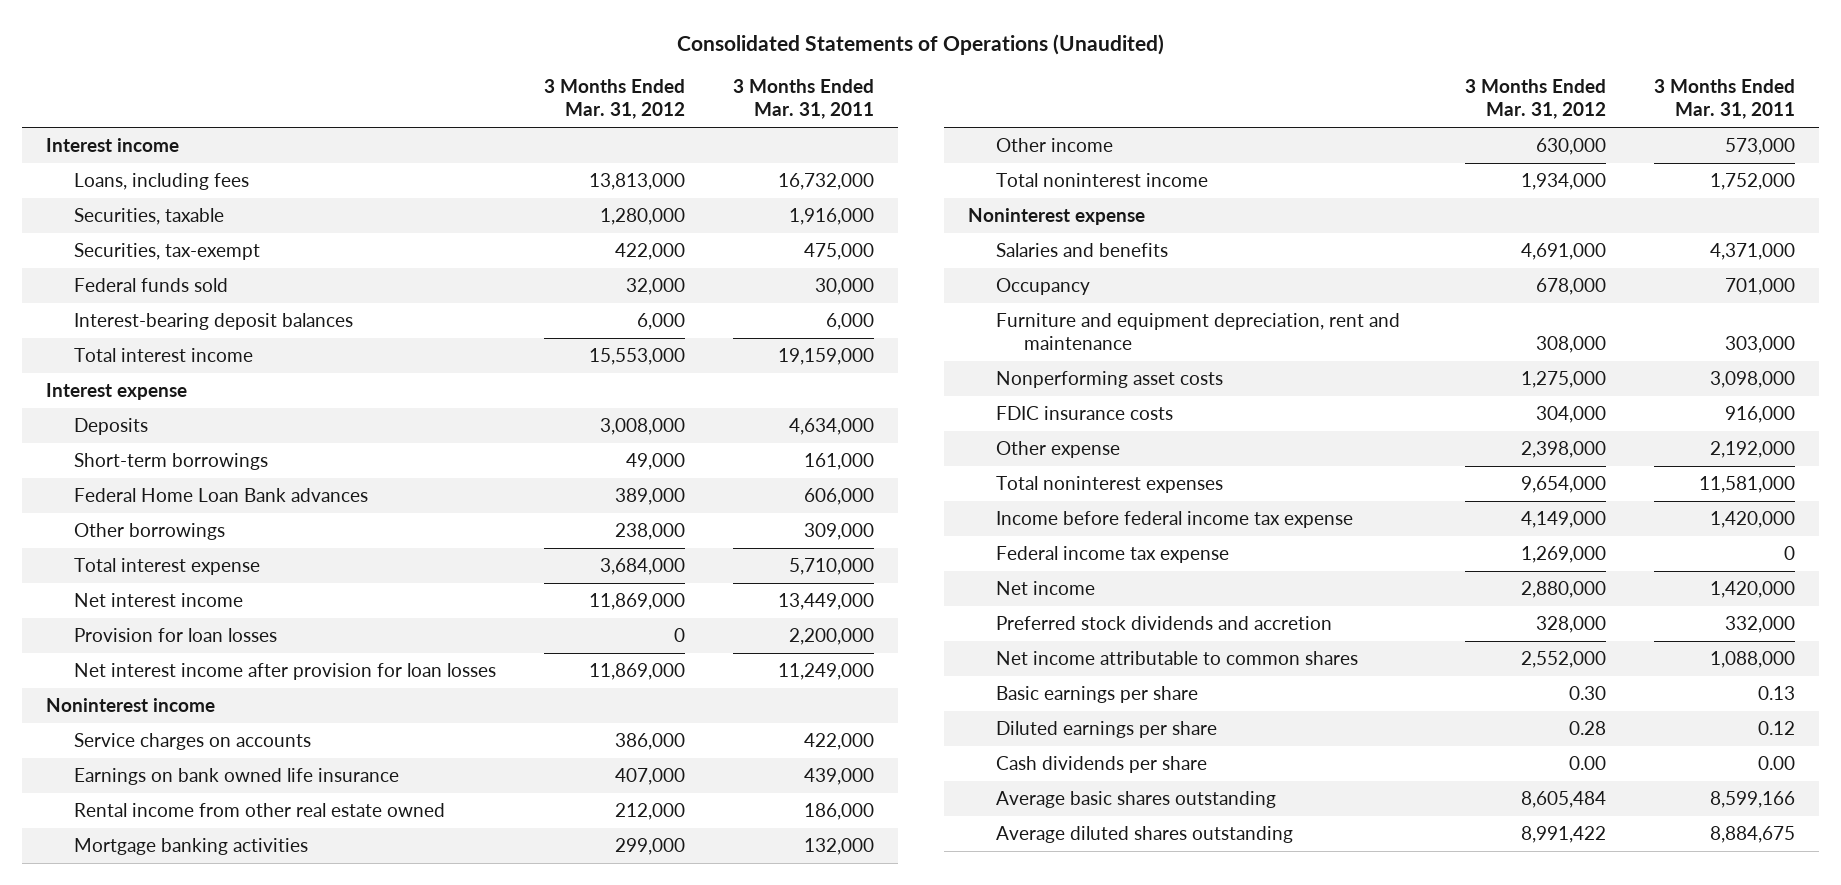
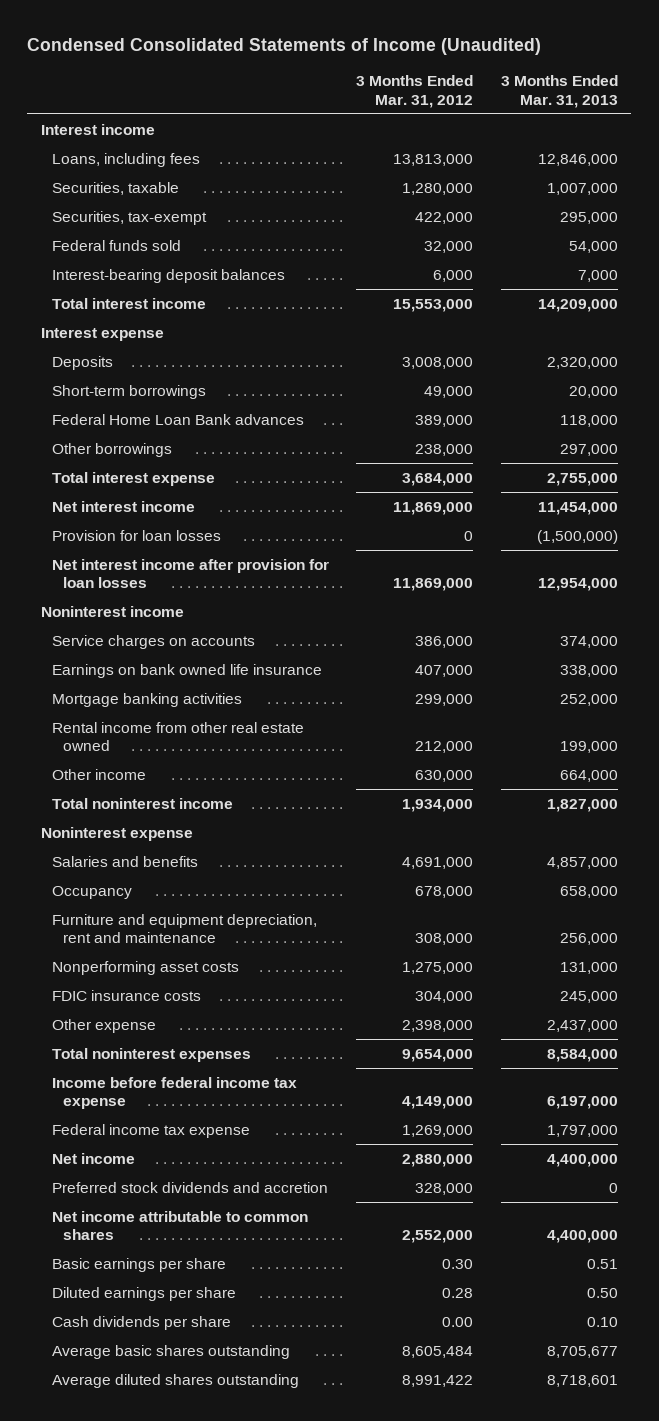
[676,33,1164,55] Consolidated Statements of Operations (Unaudited) -> [27,38,542,56] Condensed Consolidated Statements of Income (Unaudited)
[732,79,874,120] 3 Months Ended Mar. 31, 2011 -> none
none -> [500,75,618,108] 3 Months Ended Mar. 31, 2013
[74,803,446,818] Rental income from other real estate owned -> [52,721,305,752] Rental income from other real estate owned

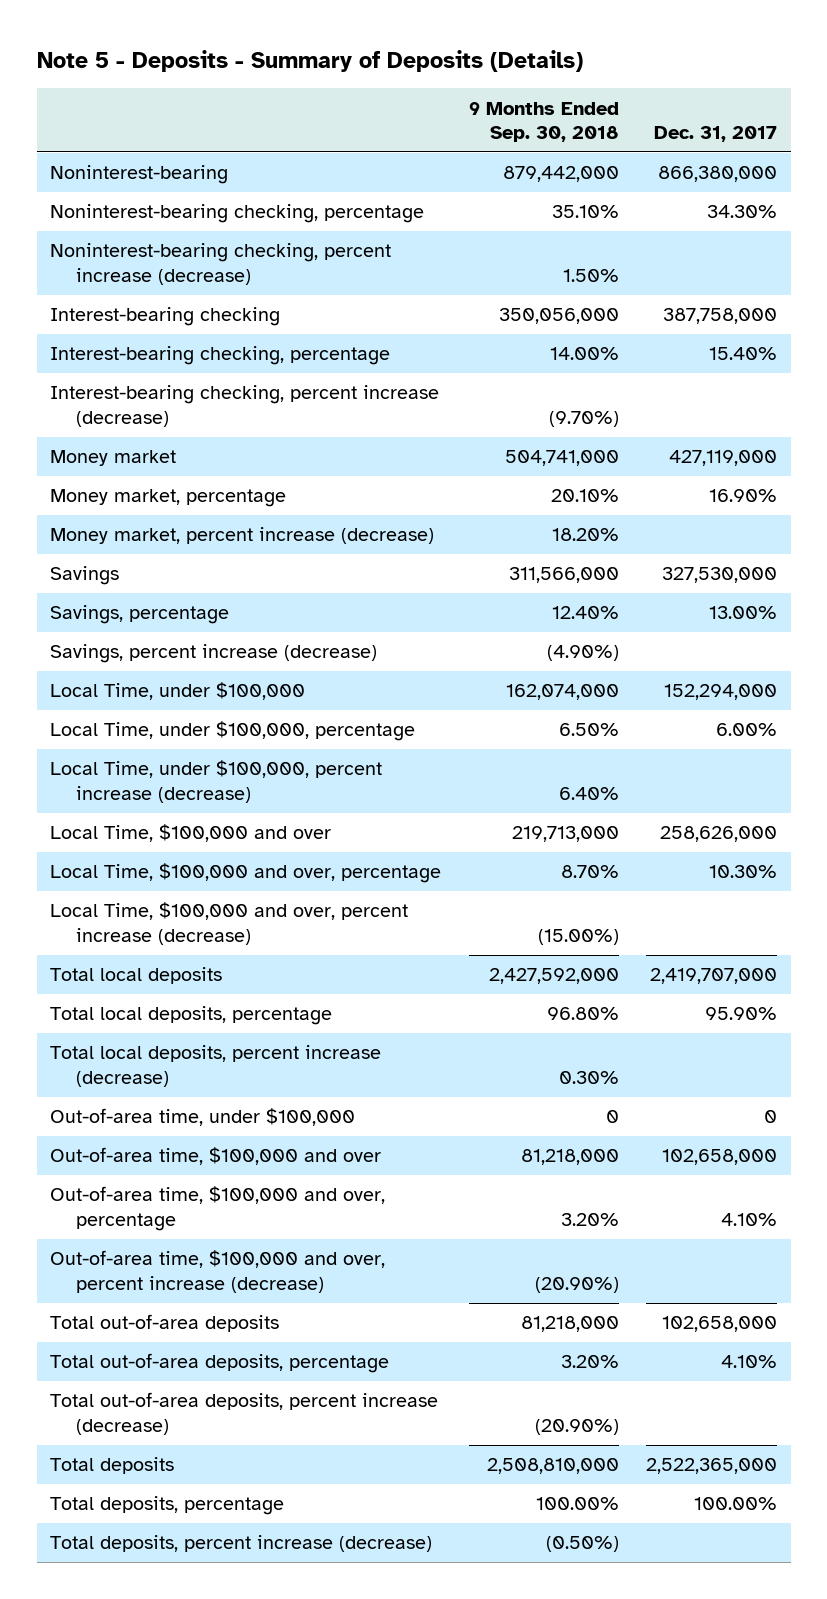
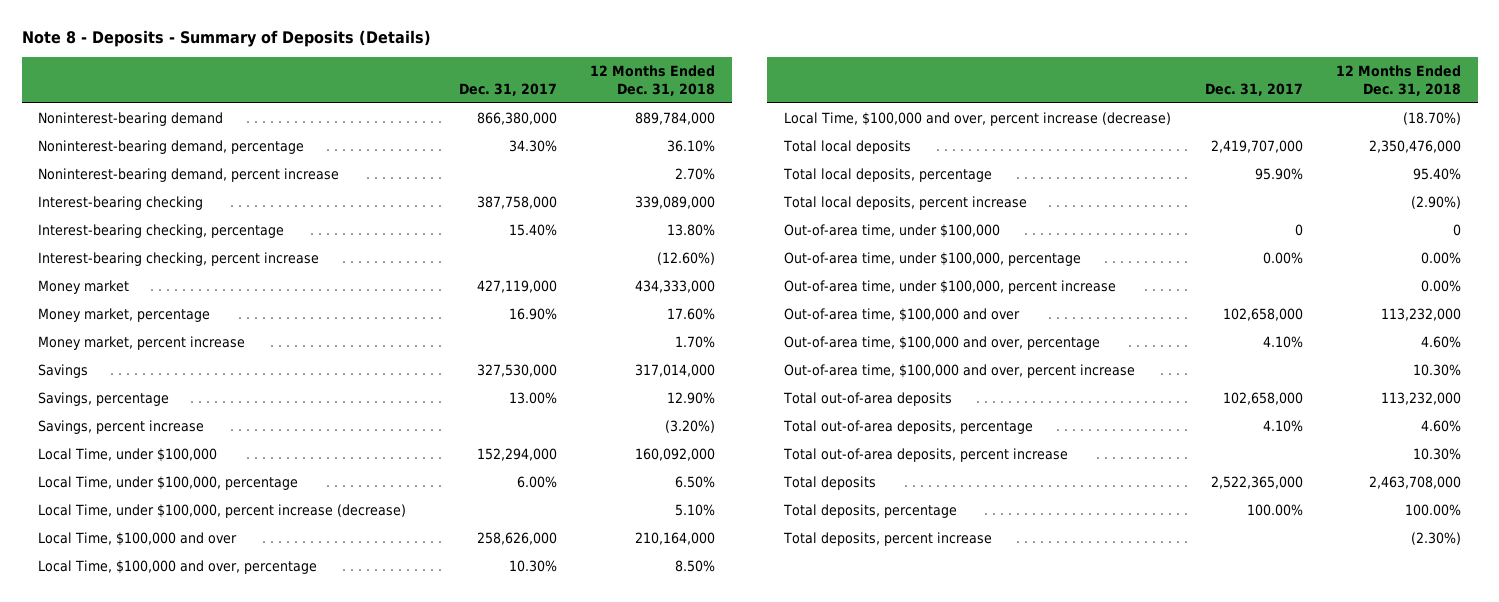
[36,49,583,72] Note 5 - Deposits - Summary of Deposits (Details) -> [21,30,431,48] Note 8 - Deposits - Summary of Deposits (Details)
[468,101,619,143] 9 Months Ended Sep. 30, 2018 -> none
none -> [590,65,716,97] 12 Months Ended Dec. 31, 2018
[50,165,229,185] Noninterest-bearing -> [38,112,224,127] Noninterest-bearing demand
[50,204,425,224] Noninterest-bearing checking, percentage -> [38,140,305,155] Noninterest-bearing demand, percentage
[50,243,392,285] Noninterest-bearing checking, percent increase (decrease) -> [38,168,340,183] Noninterest-bearing demand, percent increase
[50,385,440,427] Interest-bearing checking, percent increase (decrease) -> [38,252,320,267] Interest-bearing checking, percent increase
[50,527,435,545] Money market, percent increase (decrease) -> [38,336,246,351] Money market, percent increase
[50,644,378,664] Savings, percent increase (decrease) -> [38,420,205,435] Savings, percent increase
[50,1045,382,1087] Total local deposits, percent increase (decrease) -> [782,196,1027,211] Total local deposits, percent increase
none -> [783,252,1081,267] Out-of-area time, under $100,000, percentage
none -> [783,280,1116,295] Out-of-area time, under $100,000, percent increase
[50,1250,386,1293] Out-of-area time, $100,000 and over, percent increase (decrease) -> [783,364,1135,379] Out-of-area time, $100,000 and over, percent increase
[50,1392,439,1435] Total out-of-area deposits, percent increase (decrease) -> [782,448,1068,463] Total out-of-area deposits, percent increase
[50,1535,433,1553] Total deposits, percent increase (decrease) -> [782,532,992,547] Total deposits, percent increase

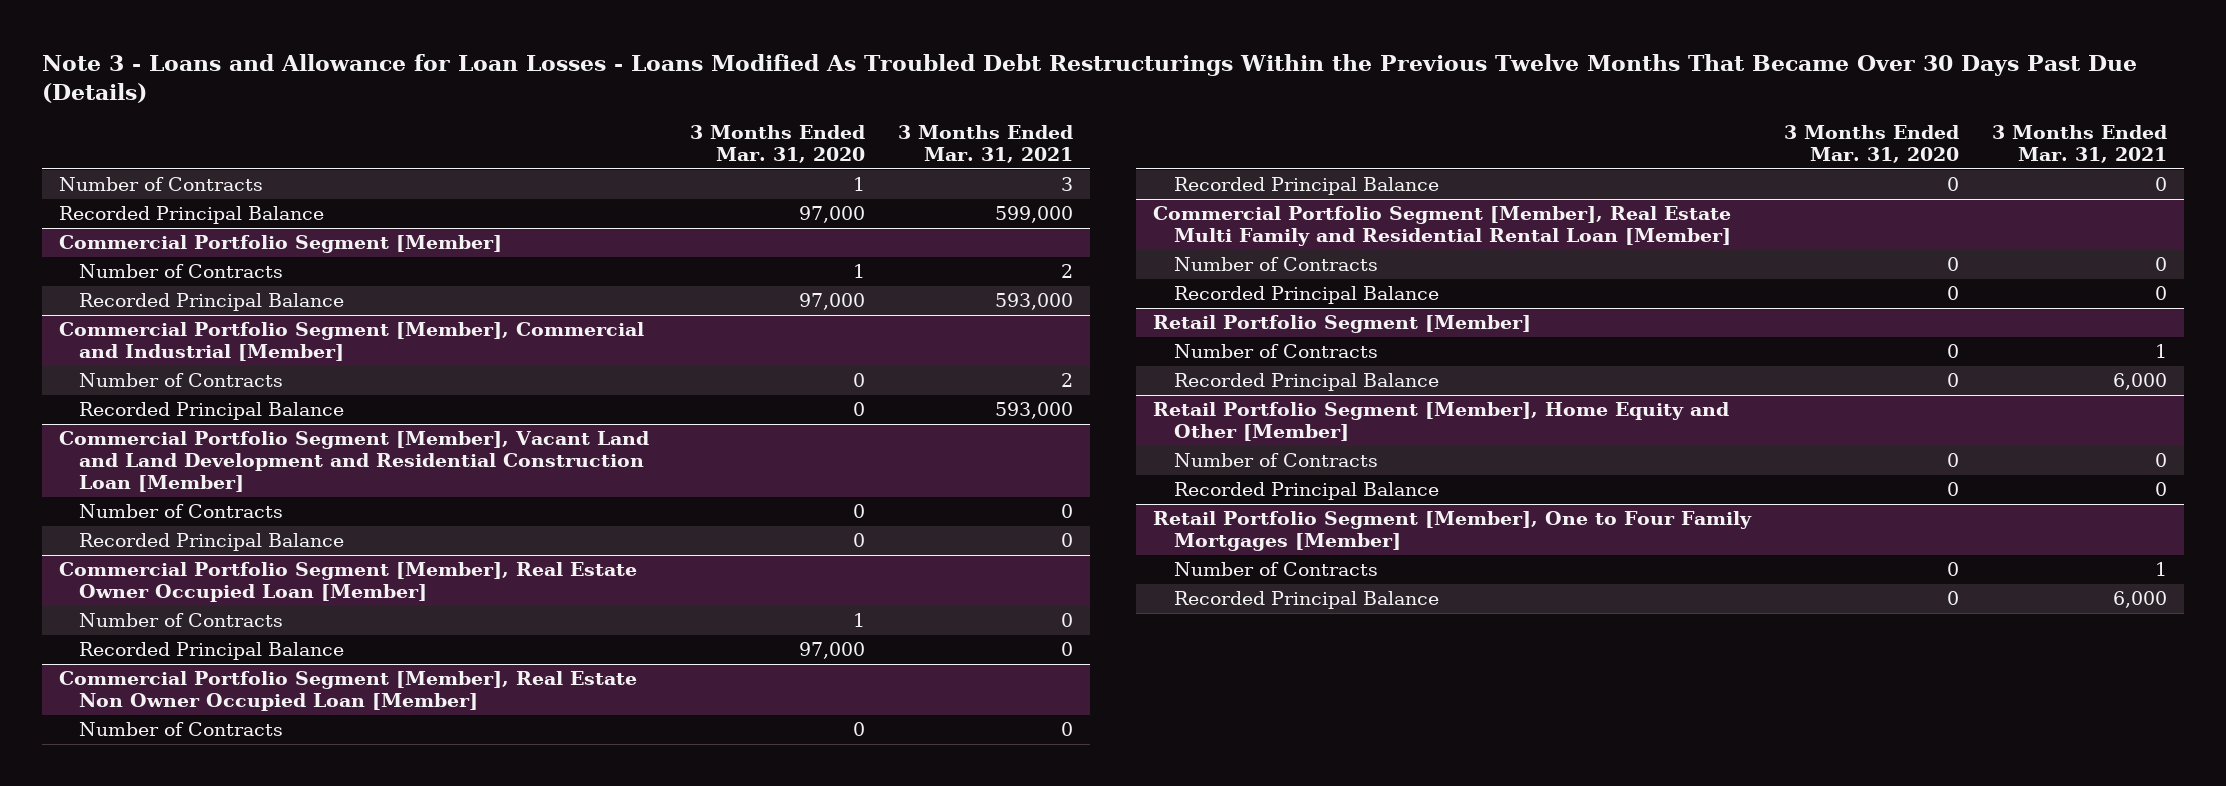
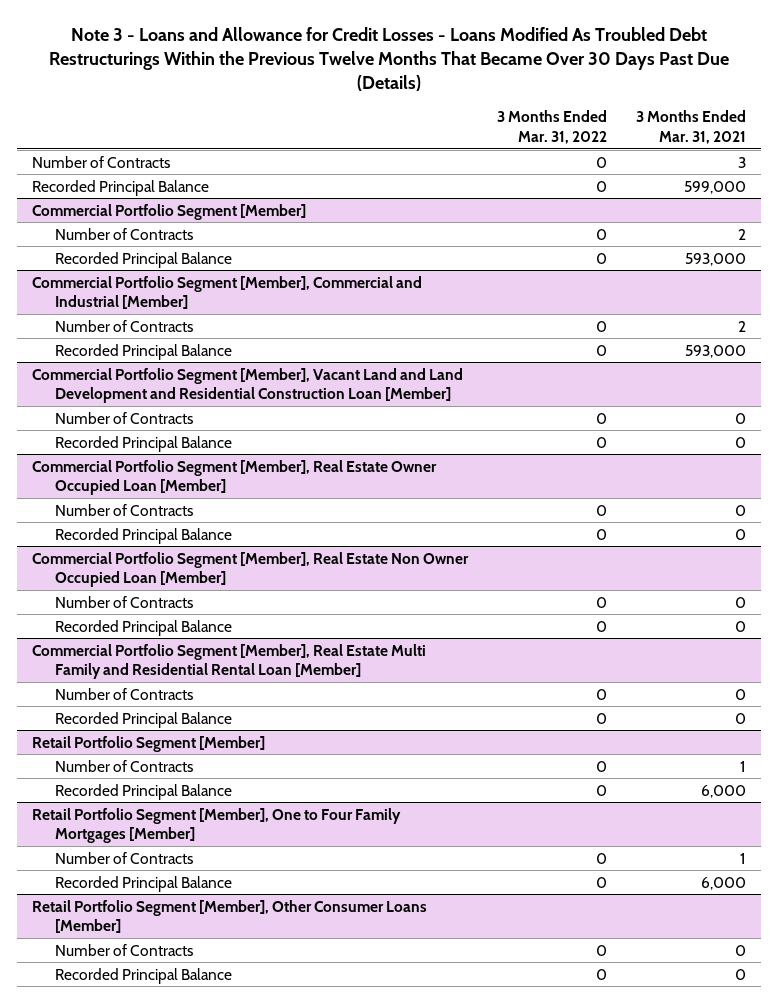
[41,53,2137,103] Note 3 - Loans and Allowance for Loan Losses - Loans Modified As Troubled Debt Restructurings Within the Previous Twelve Months That Became Over 30 Days Past Due (Details) -> [49,27,730,92] Note 3 - Loans and Allowance for Credit Losses - Loans Modified As Troubled Debt Restructurings Within the Previous Twelve Months That Became Over 30 Days Past Due (Details)
[689,125,865,164] 3 Months Ended Mar. 31, 2020 -> none
none -> [497,110,608,145] 3 Months Ended Mar. 31, 2022
[1152,402,1729,442] Retail Portfolio Segment [Member], Home Equity and Other [Member] -> none
[1173,453,1378,468] Number of Contracts -> none
[1173,482,1439,501] Recorded Principal Balance -> none
none -> [31,899,427,934] Retail Portfolio Segment [Member], Other Consumer Loans [Member]
none -> [54,943,193,956] Number of Contracts
none -> [54,967,232,984] Recorded Principal Balance

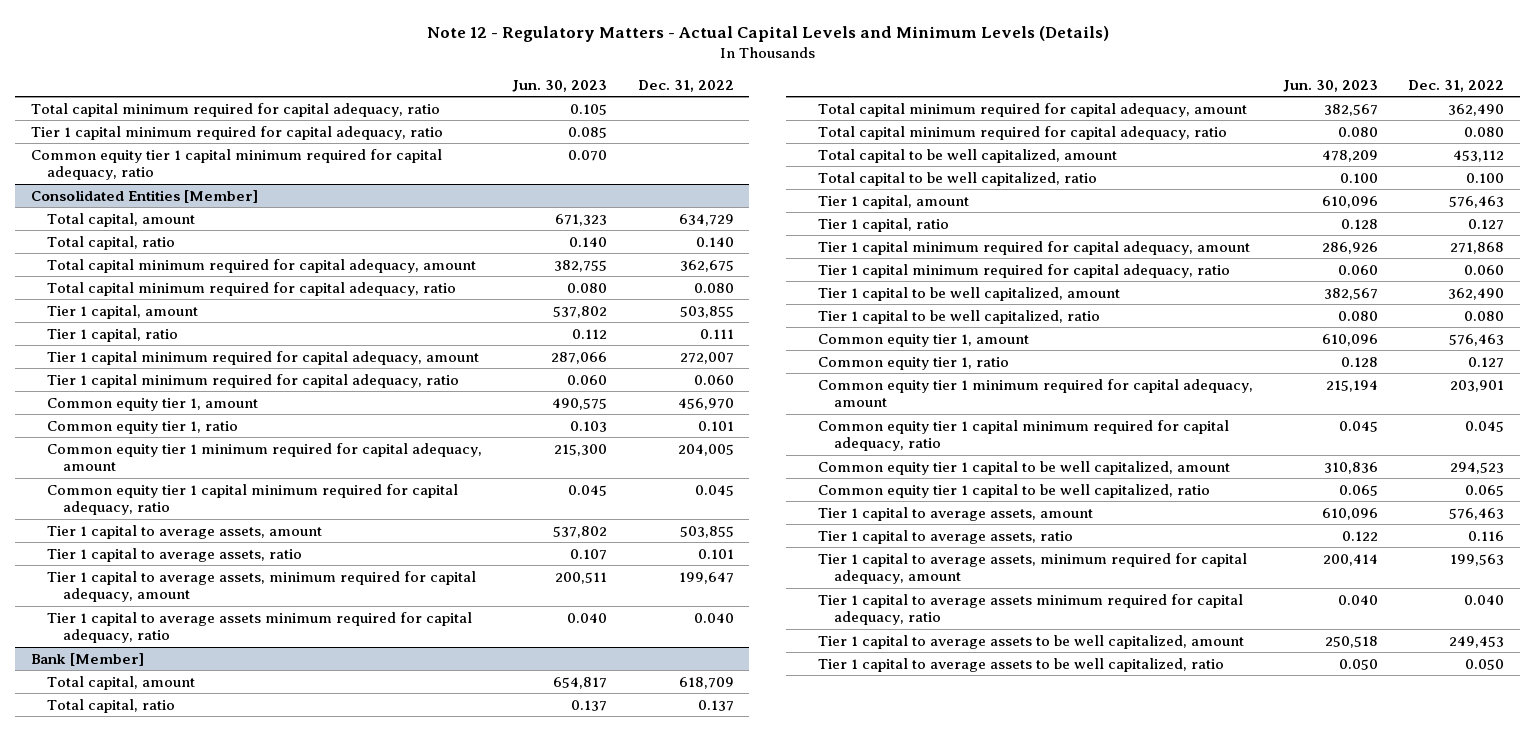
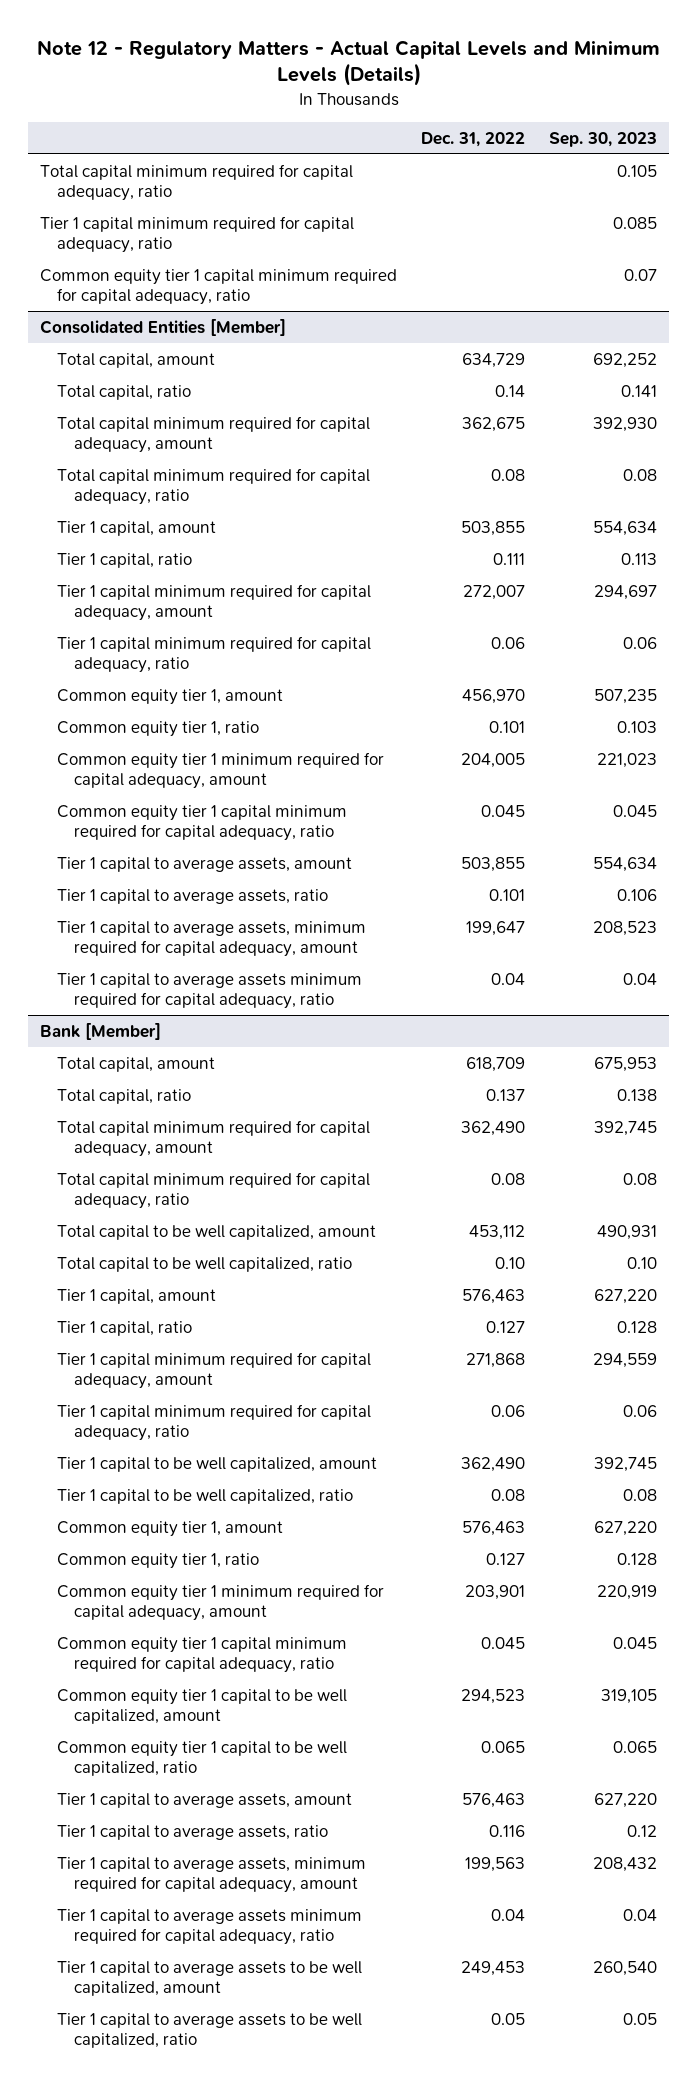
[512,79,608,92] Jun. 30, 2023 -> none
none -> [549,131,658,147] Sep. 30, 2023
[695,236,734,247] 0.140 -> [495,384,526,397] 0.14
[693,282,734,293] 0.080 -> [491,468,526,481] 0.08
[693,374,734,385] 0.060 -> [491,636,526,649] 0.06
[693,612,734,623] 0.040 -> [491,972,526,985] 0.04
[1464,126,1505,137] 0.080 -> [491,1172,526,1185] 0.08
[1466,172,1505,183] 0.100 -> [495,1256,526,1269] 0.10
[1464,264,1505,275] 0.060 -> [491,1404,526,1417] 0.06
[1464,310,1505,321] 0.080 -> [491,1488,526,1501] 0.08
[1464,594,1505,605] 0.040 -> [491,1908,526,1921] 0.04
[1465,658,1505,670] 0.050 -> [491,2012,526,2025] 0.05

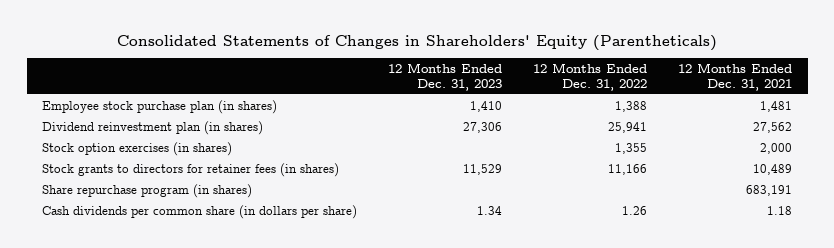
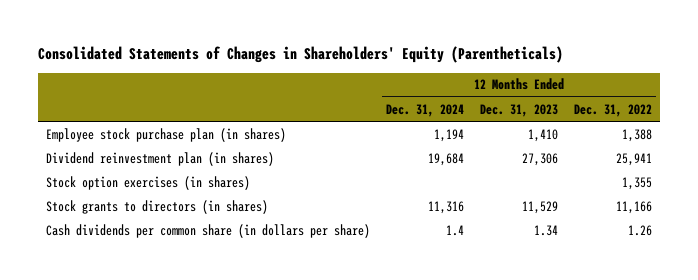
[678,62,793,91] 12 Months Ended Dec. 31, 2021 -> none
none -> [385,103,464,117] Dec. 31, 2024
[42,183,253,198] Share repurchase program (in shares) -> none
[42,162,340,177] Stock grants to directors for retainer fees (in shares) -> [45,199,268,214] Stock grants to directors (in shares)

